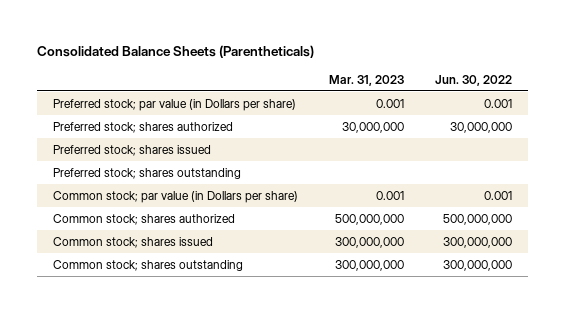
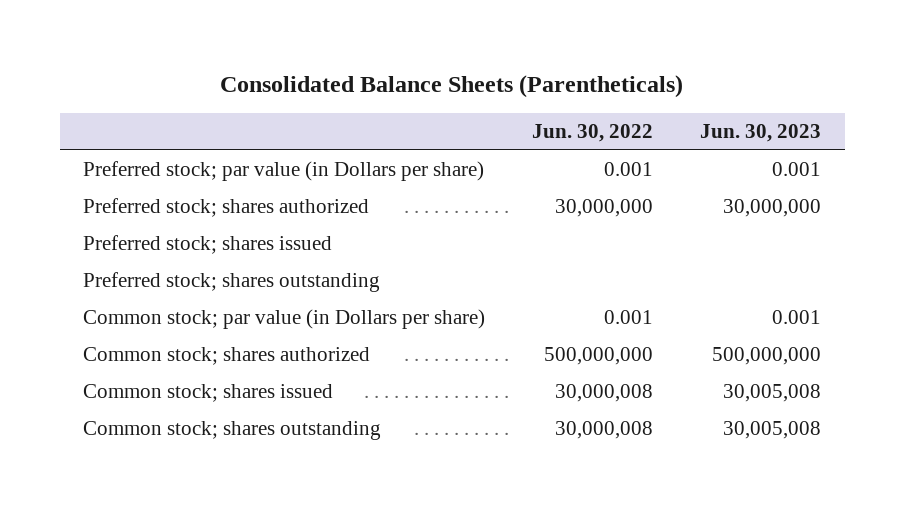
[328,74,404,86] Mar. 31, 2023 -> none
none -> [700,124,822,143] Jun. 30, 2023
[443,236,513,248] 300,000,000 -> [555,384,654,403] 30,000,008
[443,259,513,271] 300,000,000 -> [555,421,654,440] 30,000,008

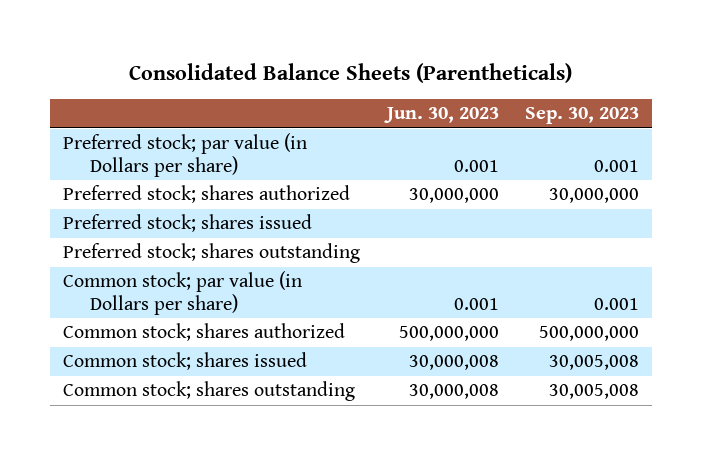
[532,124,654,143] Jun. 30, 2022 -> none
none -> [524,107,639,125] Sep. 30, 2023
[723,384,822,403] 30,005,008 -> [408,355,499,371] 30,000,008
[723,421,822,440] 30,005,008 -> [408,384,499,400] 30,000,008

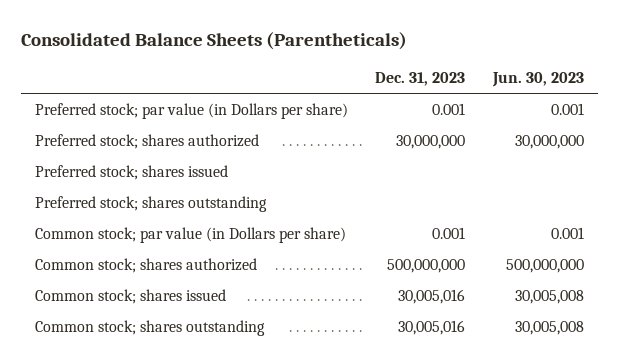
[524,107,639,125] Sep. 30, 2023 -> none
none -> [375,72,466,87] Dec. 31, 2023
[408,355,499,371] 30,000,008 -> [515,290,585,305] 30,005,008
[408,384,499,400] 30,000,008 -> [515,321,585,336] 30,005,008

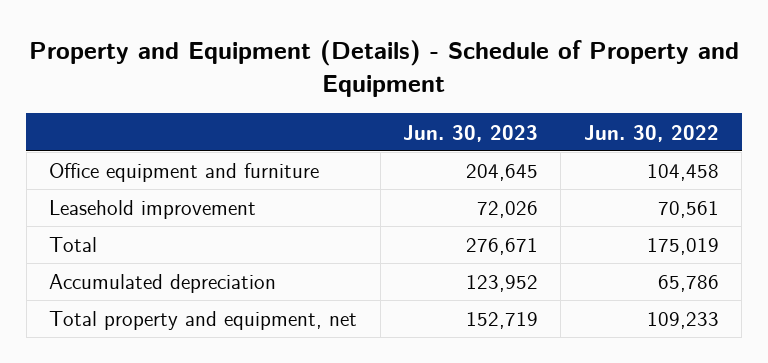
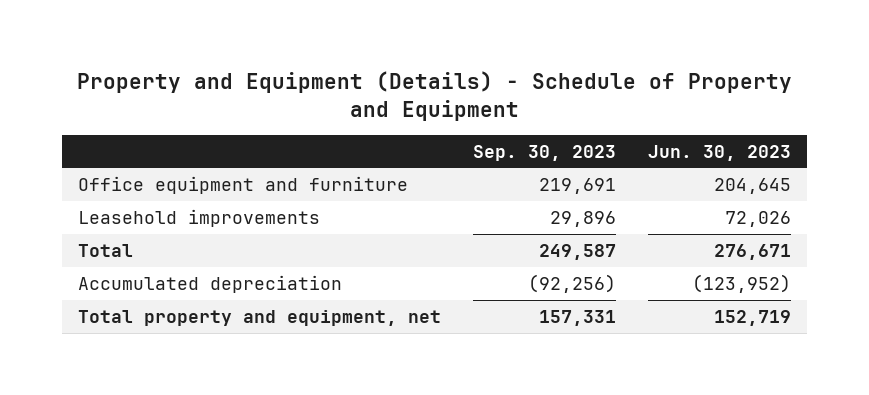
[583,124,719,142] Jun. 30, 2022 -> none
none -> [473,144,617,161] Sep. 30, 2023
[49,200,257,220] Leasehold improvement -> [77,208,320,227] Leasehold improvements
[465,275,538,293] 123,952 -> [692,273,792,293] (123,952)

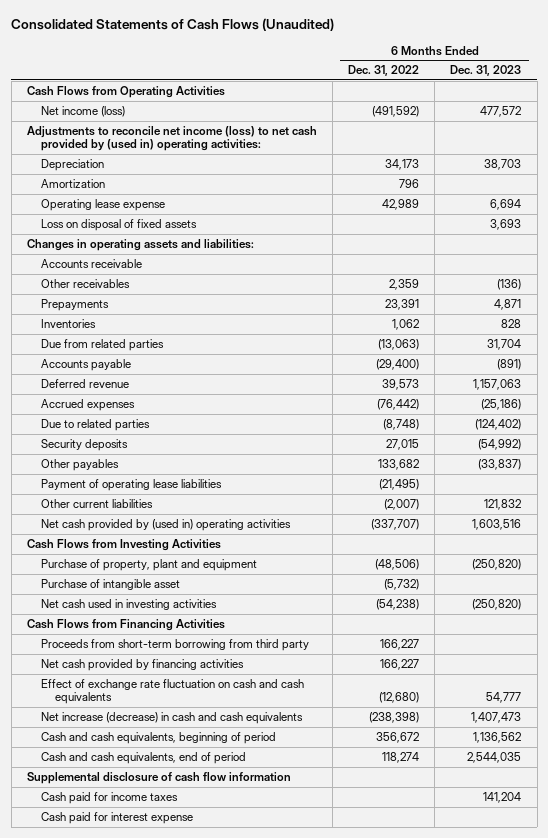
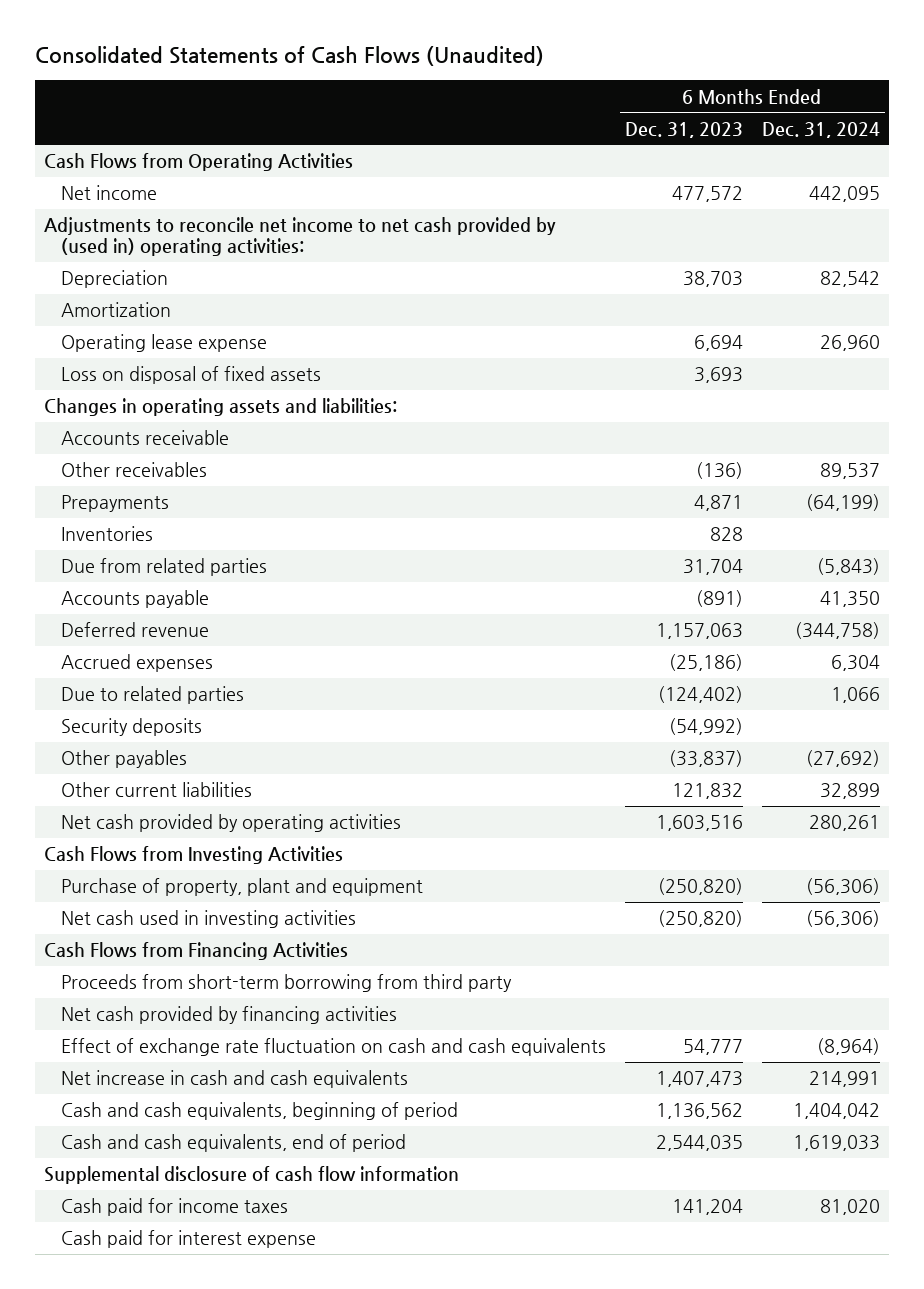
[348,65,420,77] Dec. 31, 2022 -> none
none -> [761,121,880,138] Dec. 31, 2024
[41,106,126,118] Net income (loss) -> [60,185,157,201] Net income
[26,126,317,152] Adjustments to reconcile net income (loss) to net cash provided by (used in) operating activities: -> [44,217,557,256] Adjustments to reconcile net income to net cash provided by (used in) operating activities:
[41,479,223,492] Payment of operating lease liabilities -> none
[41,519,292,532] Net cash provided by (used in) operating activities -> [60,814,401,833] Net cash provided by operating activities
[41,579,181,591] Purchase of intangible asset -> none
[41,712,304,725] Net increase (decrease) in cash and cash equivalents -> [60,1070,408,1089] Net increase in cash and cash equivalents

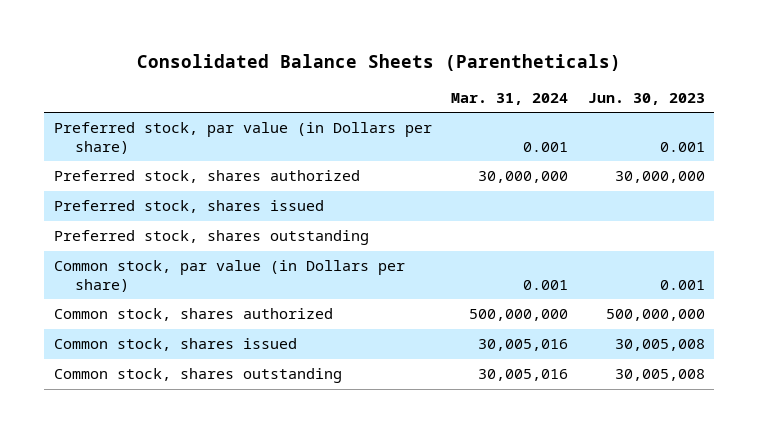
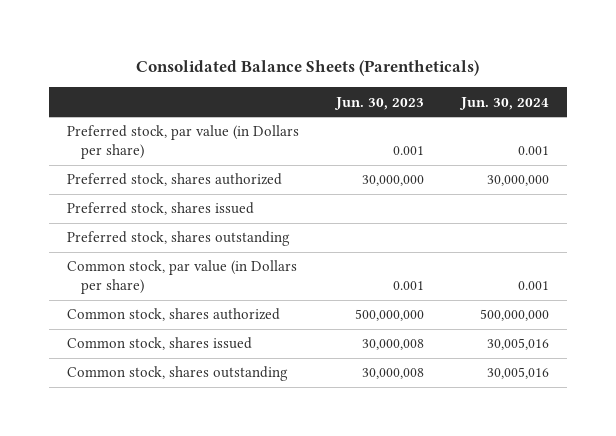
[451,93,569,106] Mar. 31, 2024 -> none
none -> [458,96,549,110] Jun. 30, 2024
[614,339,705,352] 30,005,008 -> [361,339,424,351] 30,000,008
[614,369,705,382] 30,005,008 -> [361,368,424,380] 30,000,008

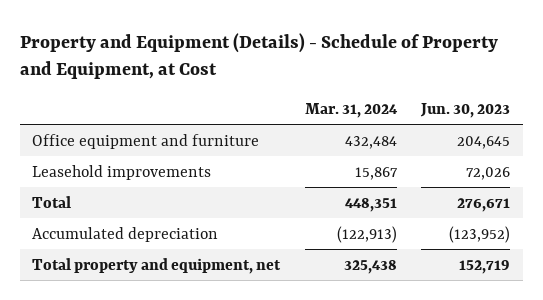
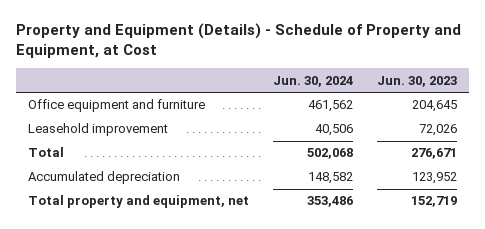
[304,102,398,118] Mar. 31, 2024 -> none
none -> [272,75,353,87] Jun. 30, 2024
[32,164,212,180] Leasehold improvements -> [27,123,168,137] Leasehold improvement
[449,225,511,243] (123,952) -> [411,172,457,185] 123,952

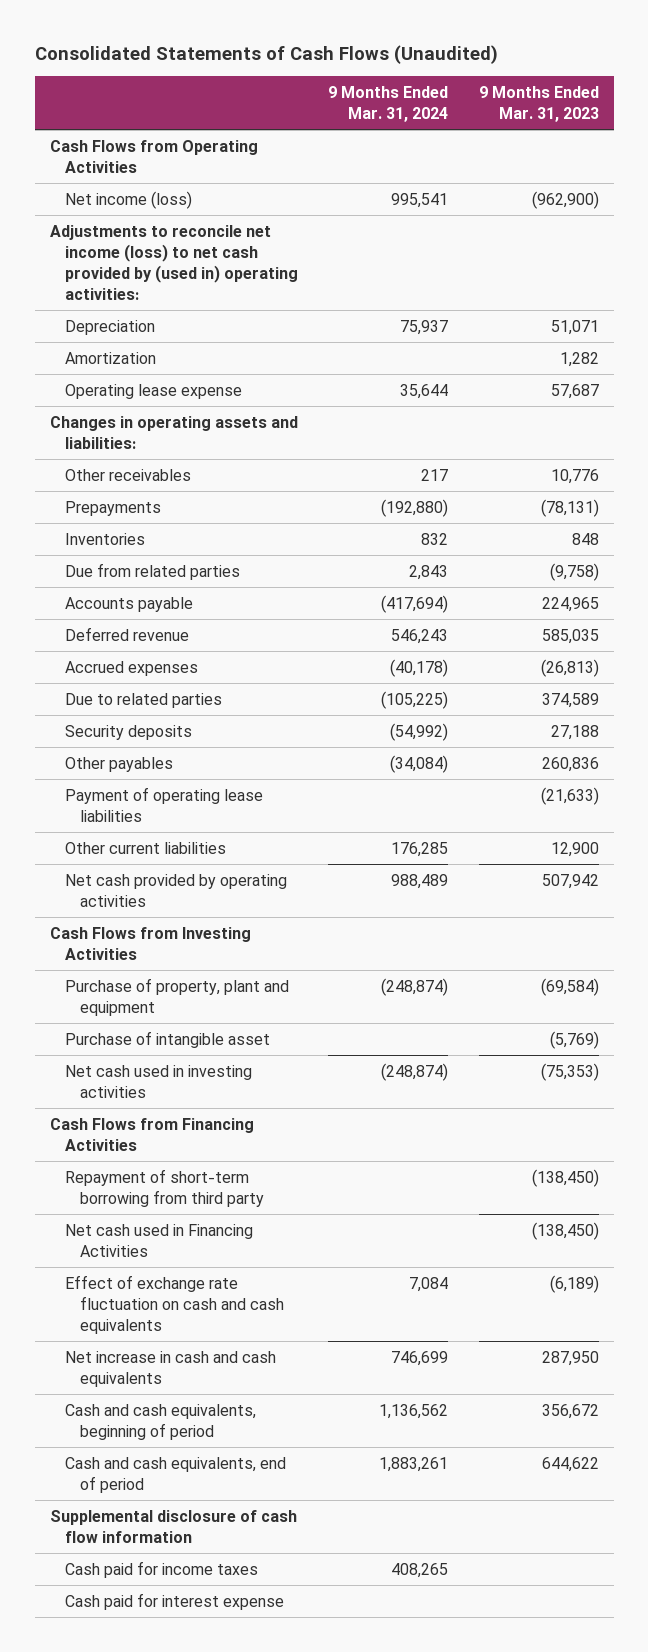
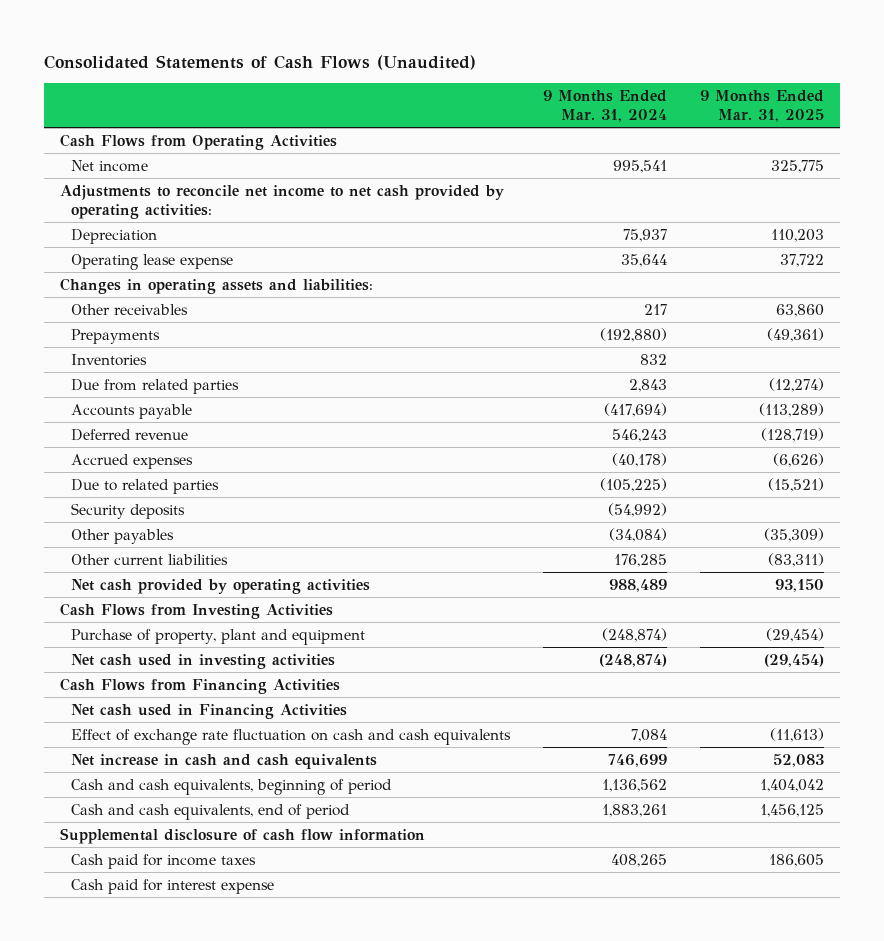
[478,86,599,122] 9 Months Ended Mar. 31, 2023 -> none
none -> [699,90,824,122] 9 Months Ended Mar. 31, 2025
[65,190,193,209] Net income (loss) -> [71,160,149,173] Net income
[49,224,299,300] Adjustments to reconcile net income (loss) to net cash provided by (used in) operating activities: -> [60,185,505,219] Adjustments to reconcile net income to net cash provided by operating activities:
[65,351,157,364] Amortization -> none
[65,786,264,822] Payment of operating lease liabilities -> none
[65,1030,271,1048] Purchase of intangible asset -> none
[65,1168,265,1207] Repayment of short-term borrowing from third party -> none

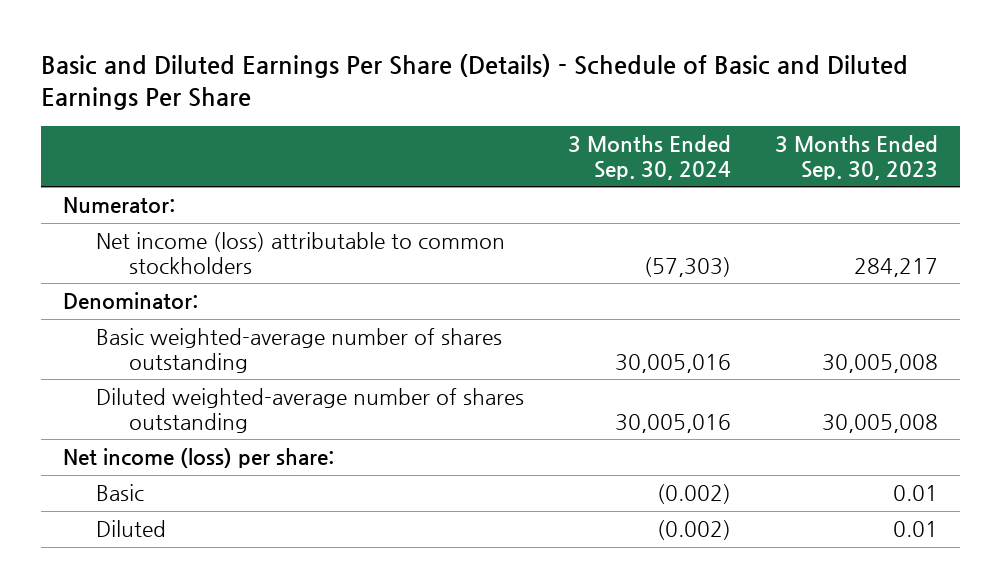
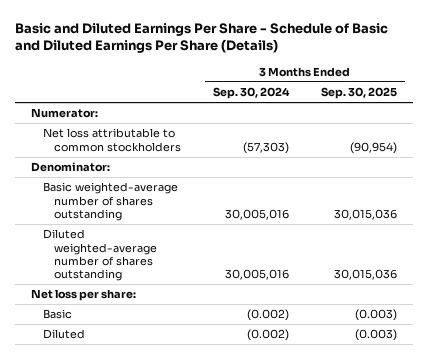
[40,53,908,111] Basic and Diluted Earnings Per Share (Details) - Schedule of Basic and Diluted Earnings Per Share -> [15,22,389,54] Basic and Diluted Earnings Per Share - Schedule of Basic and Diluted Earnings Per Share (Details)
[775,135,939,180] 3 Months Ended Sep. 30, 2023 -> none
none -> [321,87,398,100] Sep. 30, 2025
[95,232,505,274] Net income (loss) attributable to common stockholders -> [42,128,182,152] Net loss attributable to common stockholders
[62,448,334,469] Net income (loss) per share: -> [31,289,137,302] Net loss per share:

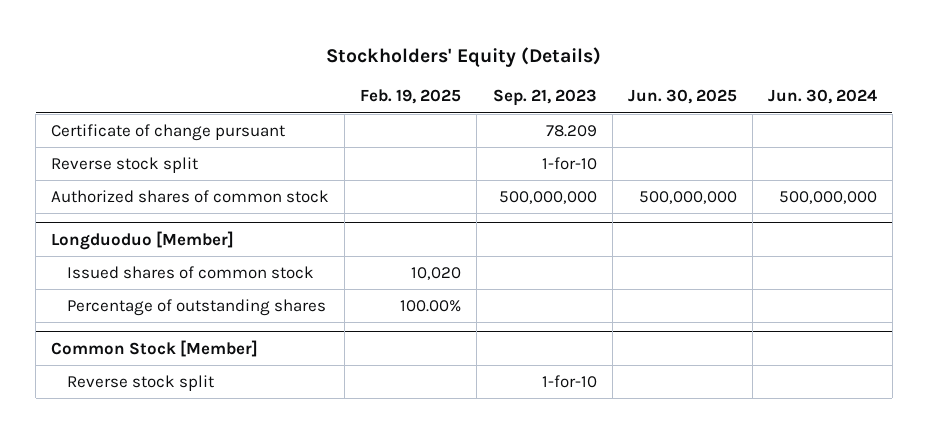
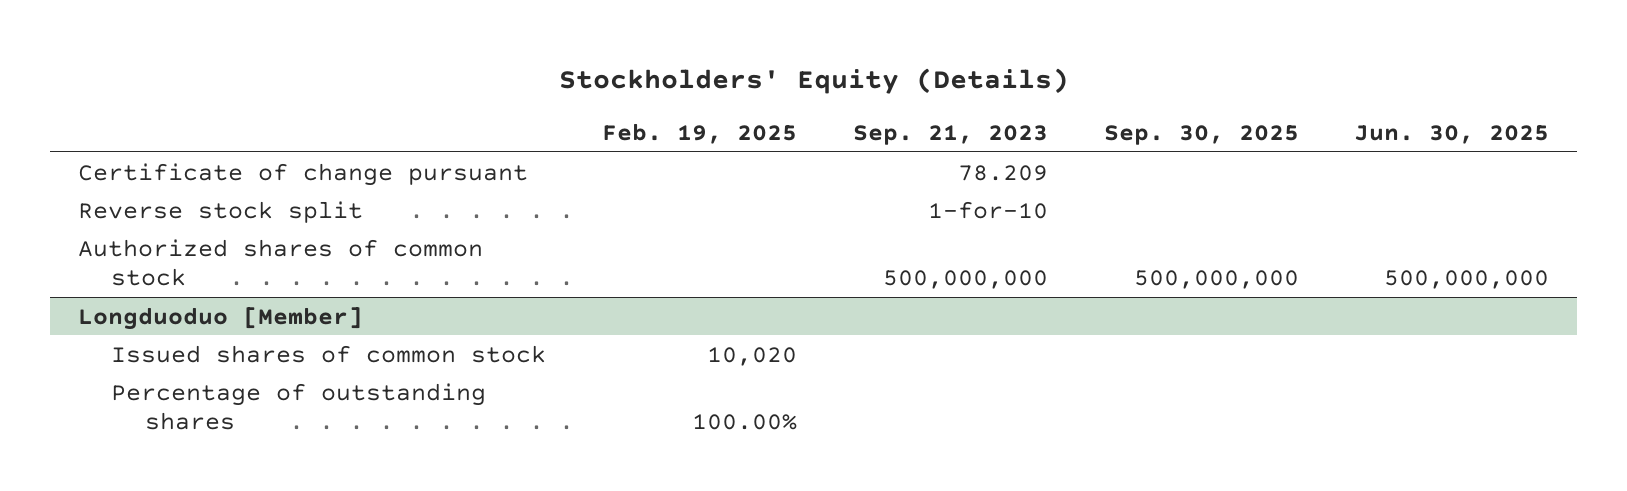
[767,89,877,105] Jun. 30, 2024 -> none
none -> [1103,124,1299,145] Sep. 30, 2025
[51,339,259,357] Common Stock [Member] -> none
[67,375,215,392] Reverse stock split -> none

